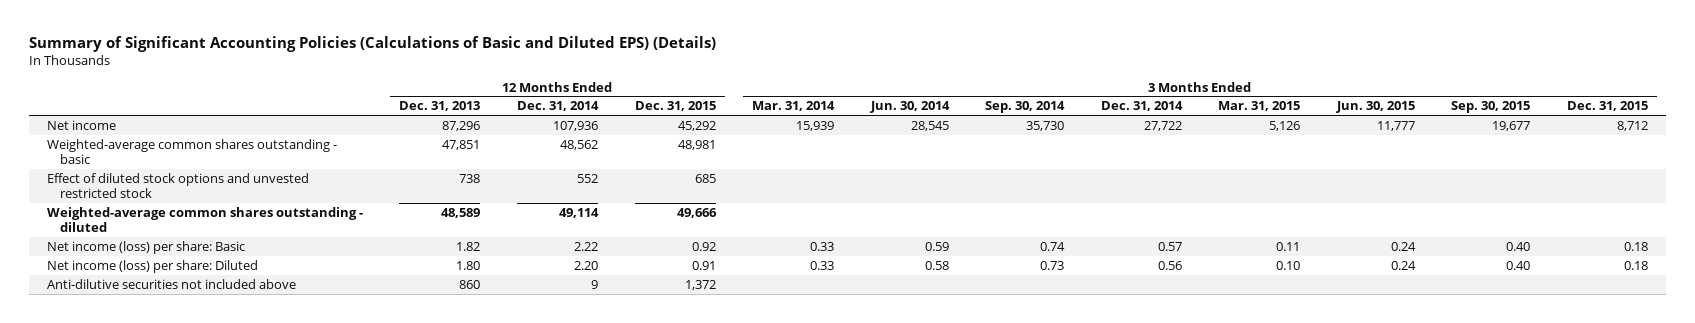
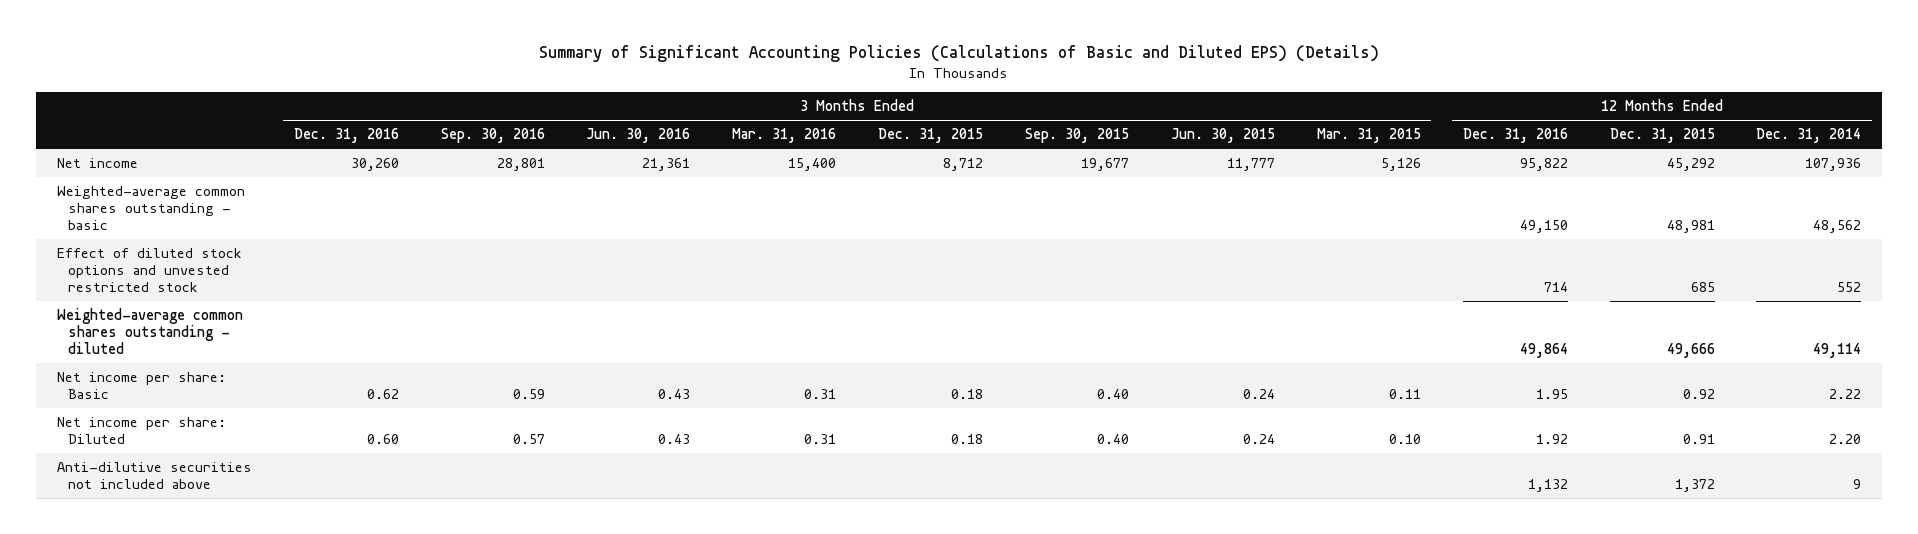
[399,101,481,112] Dec. 31, 2013 -> none
[752,101,836,112] Mar. 31, 2014 -> none
[869,101,950,114] Jun. 30, 2014 -> none
[985,101,1066,114] Sep. 30, 2014 -> none
[1100,101,1183,112] Dec. 31, 2014 -> none
none -> [293,128,399,144] Dec. 31, 2016
none -> [440,128,545,144] Sep. 30, 2016
none -> [586,128,691,144] Jun. 30, 2016
none -> [732,128,837,144] Mar. 31, 2016
none -> [1462,128,1568,144] Dec. 31, 2016
[46,240,245,254] Net income (loss) per share: Basic -> [56,372,226,399] Net income per share: Basic
[46,259,258,273] Net income (loss) per share: Diluted -> [56,417,226,444] Net income per share: Diluted

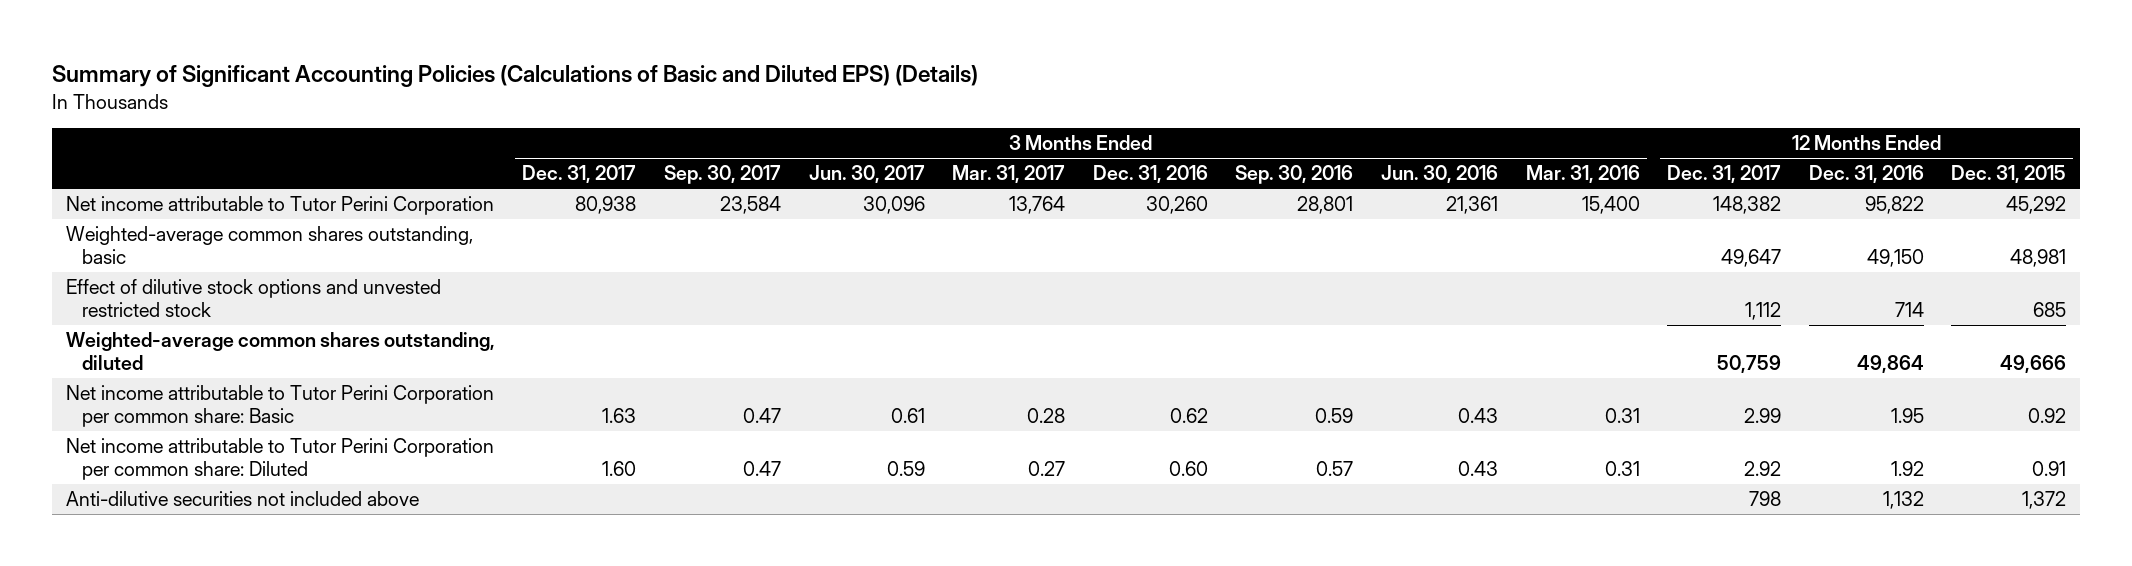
[878,128,984,144] Dec. 31, 2015 -> none
[1025,128,1130,144] Sep. 30, 2015 -> none
[1170,128,1275,144] Jun. 30, 2015 -> none
[1316,128,1421,144] Mar. 31, 2015 -> none
[1756,128,1862,144] Dec. 31, 2014 -> none
none -> [522,165,637,184] Dec. 31, 2017
none -> [663,165,781,185] Sep. 30, 2017
none -> [808,165,925,184] Jun. 30, 2017
none -> [952,165,1066,184] Mar. 31, 2017
none -> [1667,165,1782,184] Dec. 31, 2017
[56,158,138,169] Net income -> [65,196,494,216] Net income attributable to Tutor Perini Corporation
[56,186,245,230] Weighted-average common shares outstanding - basic -> [65,226,473,265] Weighted-average common shares outstanding, basic
[56,248,242,292] Effect of diluted stock options and unvested restricted stock -> [65,279,441,318] Effect of dilutive stock options and unvested restricted stock
[56,308,243,354] Weighted-average common shares outstanding - diluted -> [65,332,495,371] Weighted-average common shares outstanding, diluted
[56,372,226,399] Net income per share: Basic -> [65,385,494,428] Net income attributable to Tutor Perini Corporation per common share: Basic
[56,417,226,444] Net income per share: Diluted -> [65,438,494,481] Net income attributable to Tutor Perini Corporation per common share: Diluted

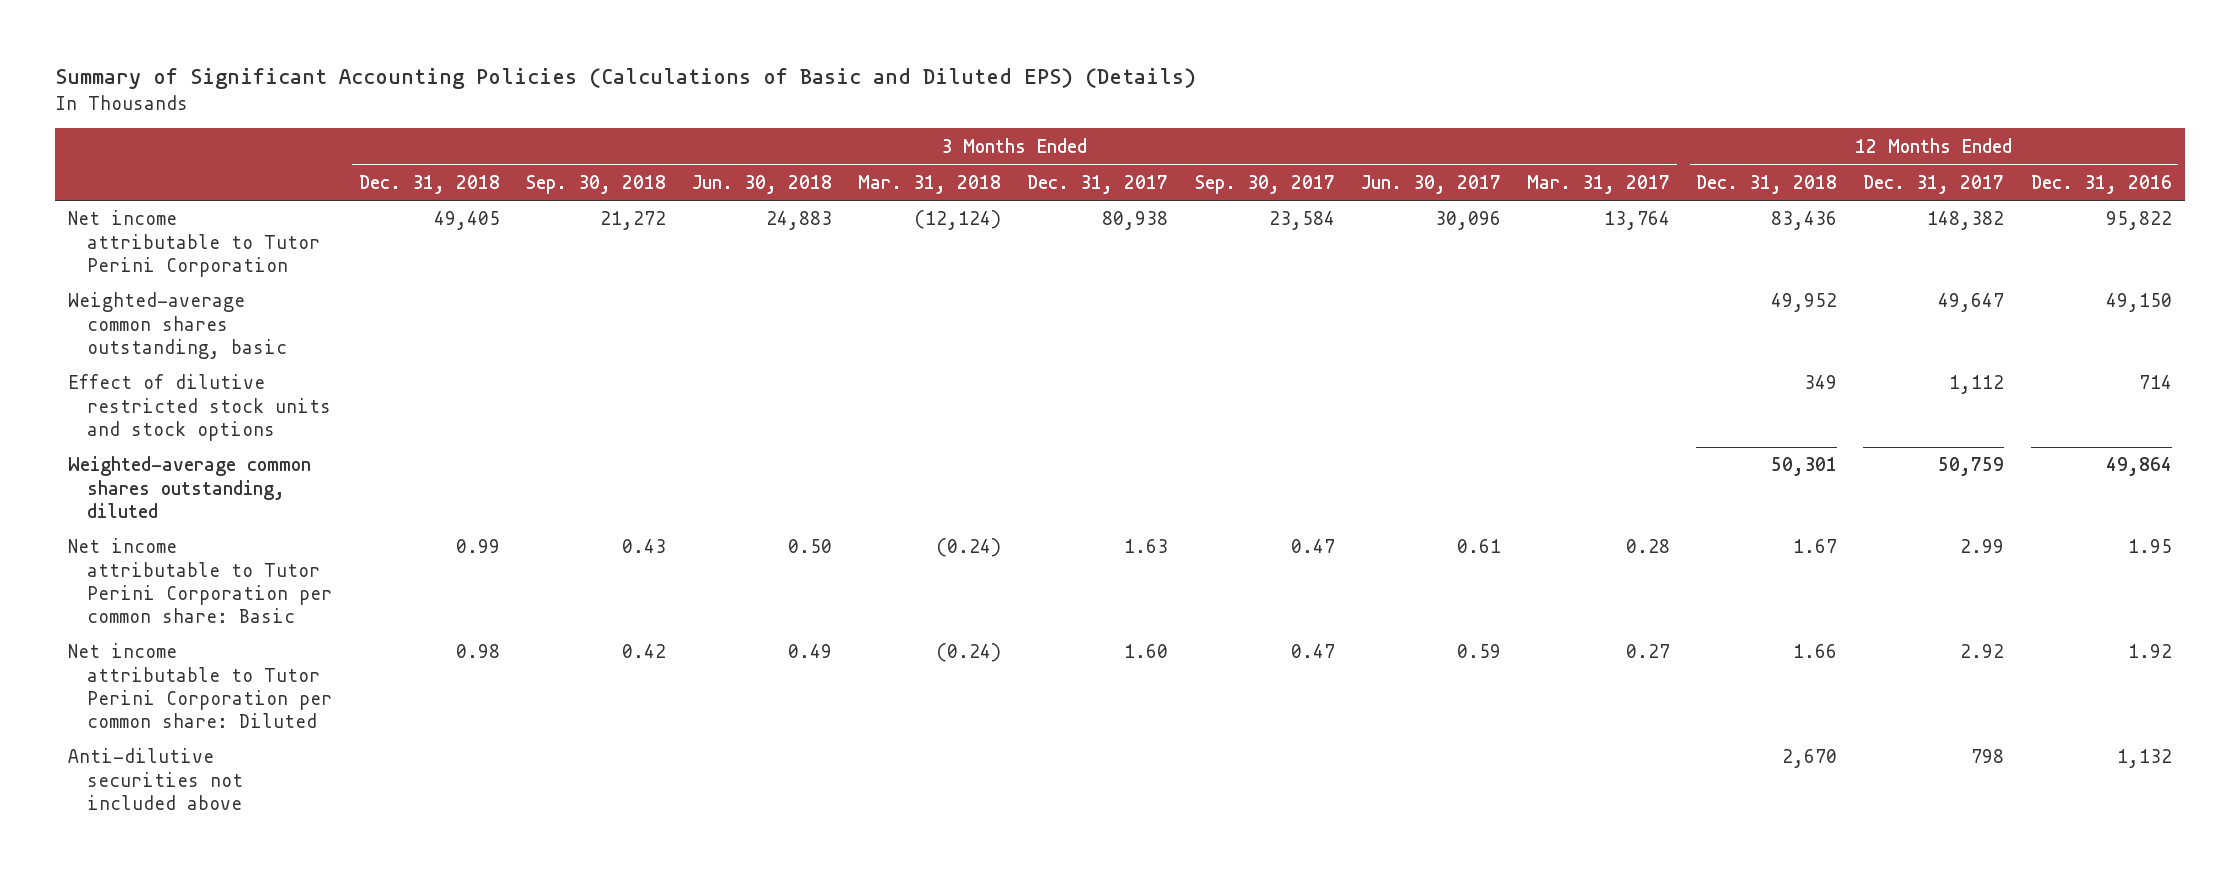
[1092,165,1208,184] Dec. 31, 2016 -> none
[1235,165,1354,185] Sep. 30, 2016 -> none
[1381,165,1499,184] Jun. 30, 2016 -> none
[1525,165,1640,184] Mar. 31, 2016 -> none
[1951,165,2067,184] Dec. 31, 2015 -> none
none -> [358,174,500,194] Dec. 31, 2018
none -> [525,174,666,194] Sep. 30, 2018
none -> [692,174,833,194] Jun. 30, 2018
none -> [858,174,1002,194] Mar. 31, 2018
none -> [1696,174,1838,194] Dec. 31, 2018
[65,279,441,318] Effect of dilutive stock options and unvested restricted stock -> [68,374,332,441] Effect of dilutive restricted stock units and stock options

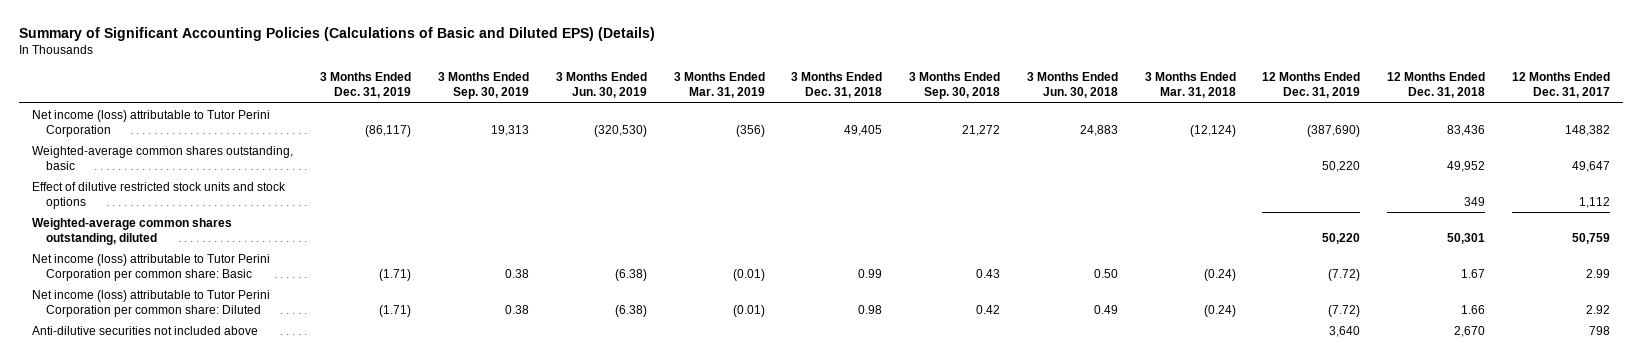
[1027,174,1169,194] Dec. 31, 2017 -> none
[1194,174,1335,194] Sep. 30, 2017 -> none
[1360,174,1501,194] Jun. 30, 2017 -> none
[1527,174,1671,194] Mar. 31, 2017 -> none
[2030,174,2172,194] Dec. 31, 2016 -> none
none -> [320,72,412,98] 3 Months Ended Dec. 31, 2019
none -> [437,72,529,99] 3 Months Ended Sep. 30, 2019
none -> [555,72,647,98] 3 Months Ended Jun. 30, 2019
none -> [673,72,765,98] 3 Months Ended Mar. 31, 2019
none -> [1262,72,1361,98] 12 Months Ended Dec. 31, 2019
[68,210,321,277] Net income attributable to Tutor Perini Corporation -> [32,110,271,137] Net income (loss) attributable to Tutor Perini Corporation
[68,538,333,623] Net income attributable to Tutor Perini Corporation per common share: Basic -> [32,254,271,281] Net income (loss) attributable to Tutor Perini Corporation per common share: Basic
[68,643,333,728] Net income attributable to Tutor Perini Corporation per common share: Diluted -> [32,290,271,317] Net income (loss) attributable to Tutor Perini Corporation per common share: Diluted

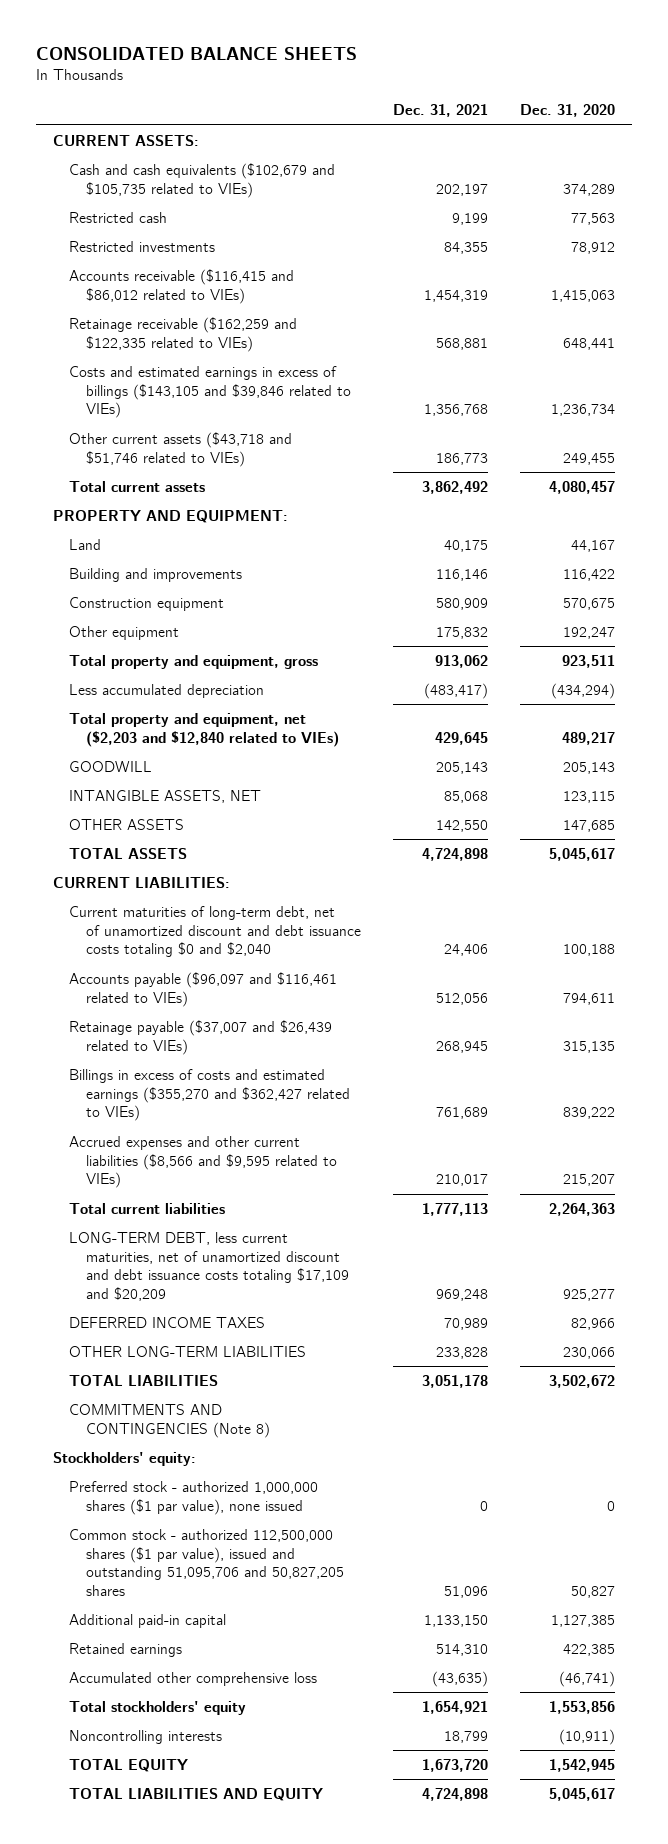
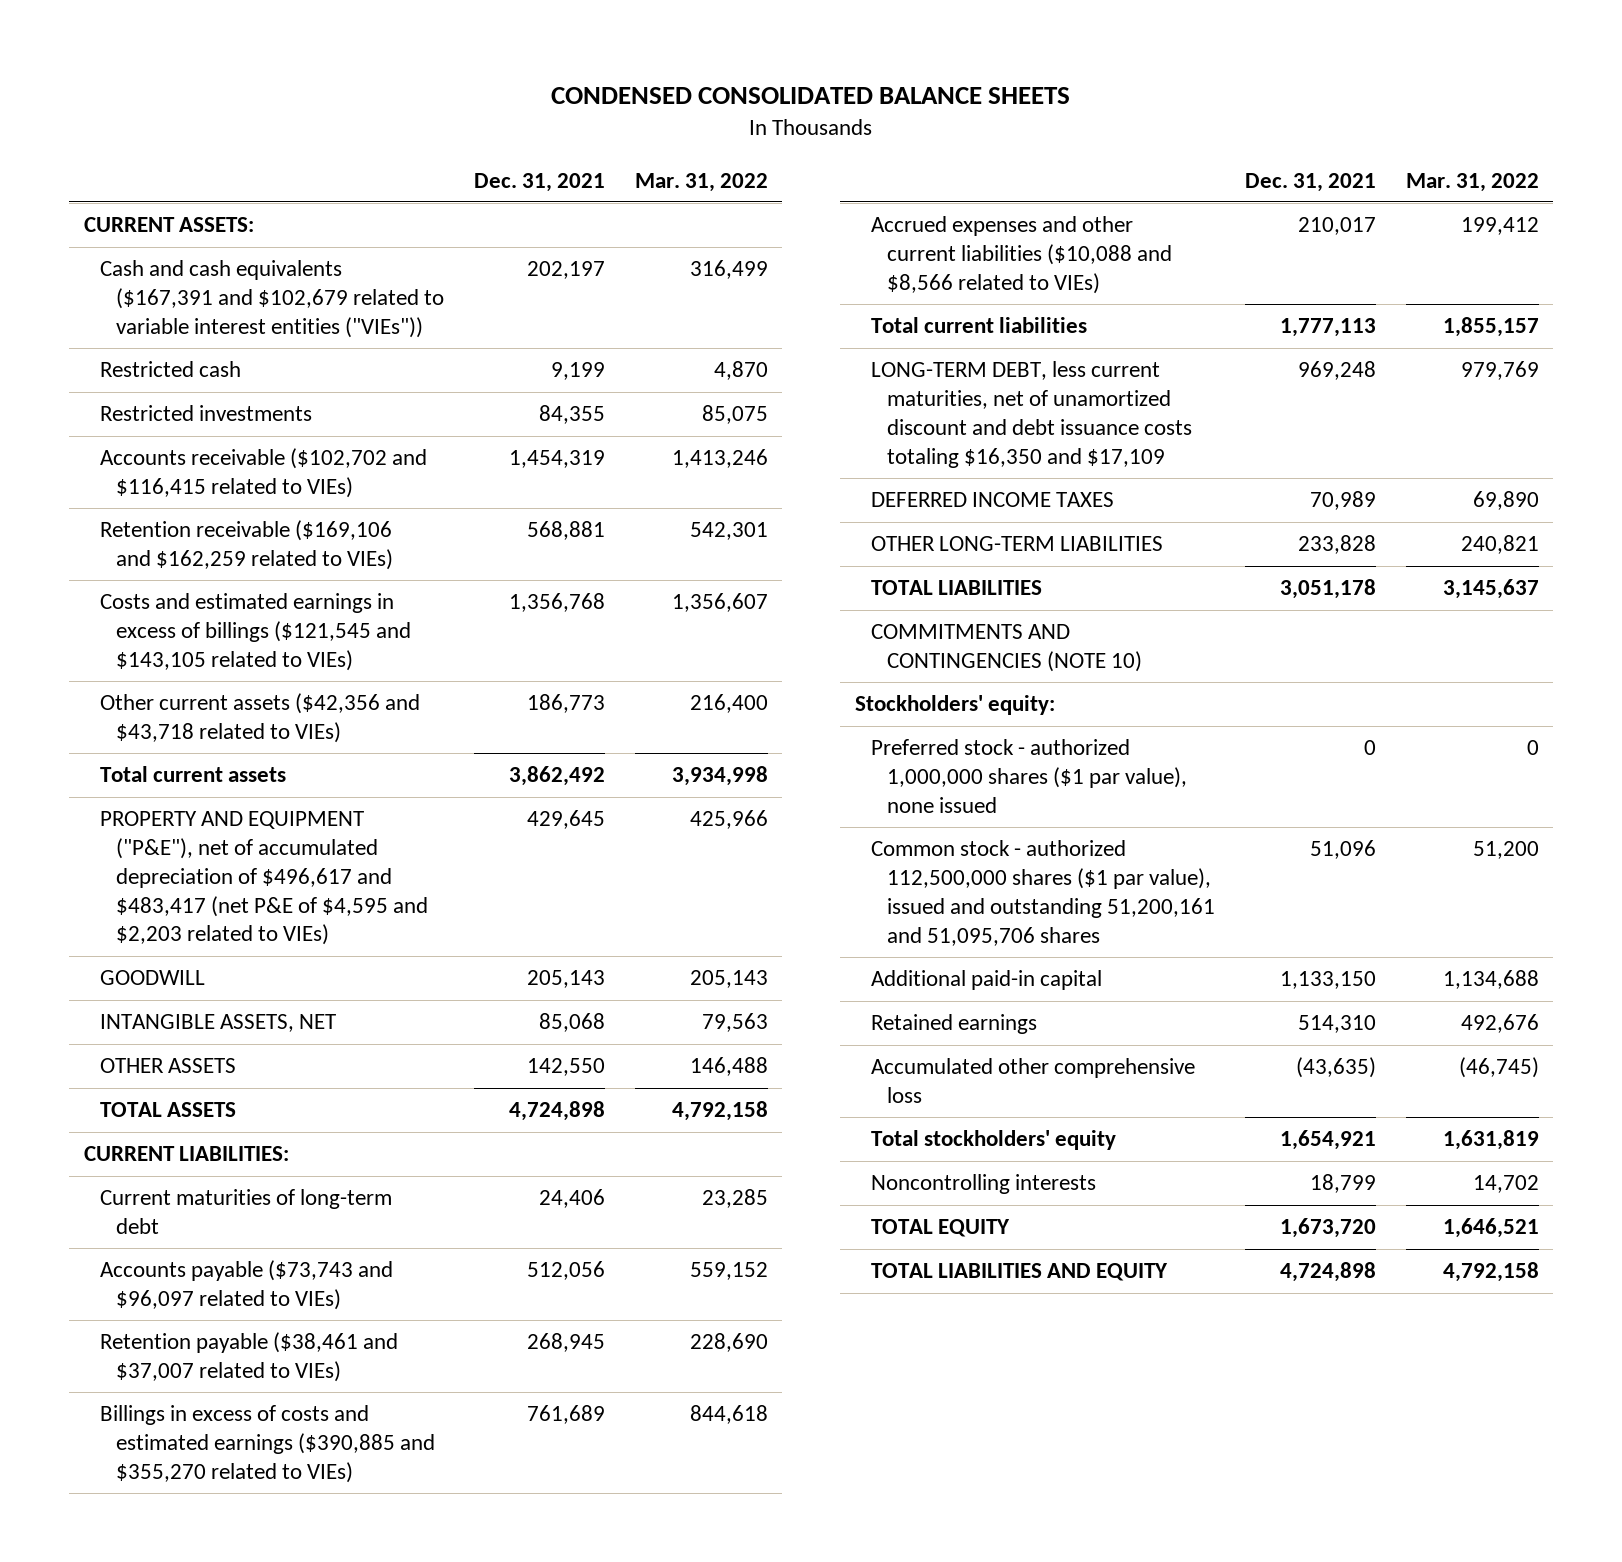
[36,46,358,60] CONSOLIDATED BALANCE SHEETS -> [551,87,1071,105] CONDENSED CONSOLIDATED BALANCE SHEETS
[520,104,616,118] Dec. 31, 2020 -> none
none -> [634,172,768,192] Mar. 31, 2022
[69,162,336,198] Cash and cash equivalents ($102,679 and $105,735 related to VIEs) -> [99,260,445,338] Cash and cash equivalents ($167,391 and $102,679 related to variable interest entities ("VIEs"))
[69,268,295,304] Accounts receivable ($116,415 and $86,012 related to VIEs) -> [99,448,427,498] Accounts receivable ($102,702 and $116,415 related to VIEs)
[69,316,298,352] Retainage receivable ($162,259 and $122,335 related to VIEs) -> [99,520,394,570] Retention receivable ($169,106 and $162,259 related to VIEs)
[69,365,351,419] Costs and estimated earnings in excess of billings ($143,105 and $39,846 related to VIEs) -> [99,593,412,671] Costs and estimated earnings in excess of billings ($121,545 and $143,105 related to VIEs)
[69,431,293,467] Other current assets ($43,718 and $51,746 related to VIEs) -> [99,693,420,743] Other current assets ($42,356 and $43,718 related to VIEs)
[52,509,288,523] PROPERTY AND EQUIPMENT: -> none
[69,538,102,550] Land -> none
[69,567,243,582] Building and improvements -> none
[69,596,225,611] Construction equipment -> none
[69,625,180,640] Other equipment -> none
[69,654,319,669] Total property and equipment, gross -> none
[69,683,265,698] Less accumulated depreciation -> none
[69,712,339,747] Total property and equipment, net ($2,203 and $12,840 related to VIEs) -> [99,811,429,946] PROPERTY AND EQUIPMENT ("P&E"), net of accumulated depreciation of $496,617 and $483,417 (net P&E of $4,595 and $2,203 related to VIEs)
[69,905,361,958] Current maturities of long-term debt, net of unamortized discount and debt issuance costs totaling $0 and $2,040 -> [99,1189,392,1234] Current maturities of long-term debt
[69,971,338,1007] Accounts payable ($96,097 and $116,461 related to VIEs) -> [99,1260,393,1310] Accounts payable ($73,743 and $96,097 related to VIEs)
[69,1019,333,1055] Retainage payable ($37,007 and $26,439 related to VIEs) -> [99,1332,398,1382] Retention payable ($38,461 and $37,007 related to VIEs)
[69,1068,350,1122] Billings in excess of costs and estimated earnings ($355,270 and $362,427 related to VIEs) -> [99,1405,436,1483] Billings in excess of costs and estimated earnings ($390,885 and $355,270 related to VIEs)
[69,1135,337,1189] Accrued expenses and other current liabilities ($8,566 and $9,595 related to VIEs) -> [871,216,1173,294] Accrued expenses and other current liabilities ($10,088 and $8,566 related to VIEs)
[69,1231,349,1301] LONG-TERM DEBT, less current maturities, net of unamortized discount and debt issuance costs totaling $17,109 and $20,209 -> [871,361,1193,468] LONG-TERM DEBT, less current maturities, net of unamortized discount and debt issuance costs totaling $16,350 and $17,109
[69,1403,270,1438] COMMITMENTS AND CONTINGENCIES (Note 8) -> [871,624,1143,672] COMMITMENTS AND CONTINGENCIES (NOTE 10)
[69,1528,344,1596] Common stock - authorized 112,500,000 shares ($1 par value), issued and outstanding 51,095,706 and 50,827,205 shares -> [871,840,1216,946] Common stock - authorized 112,500,000 shares ($1 par value), issued and outstanding 51,200,161 and 51,095,706 shares

